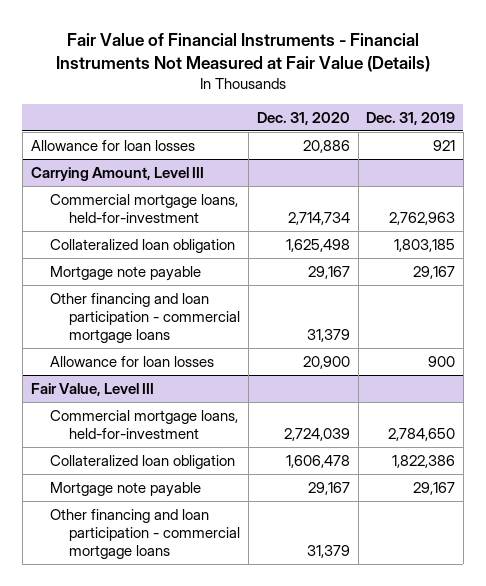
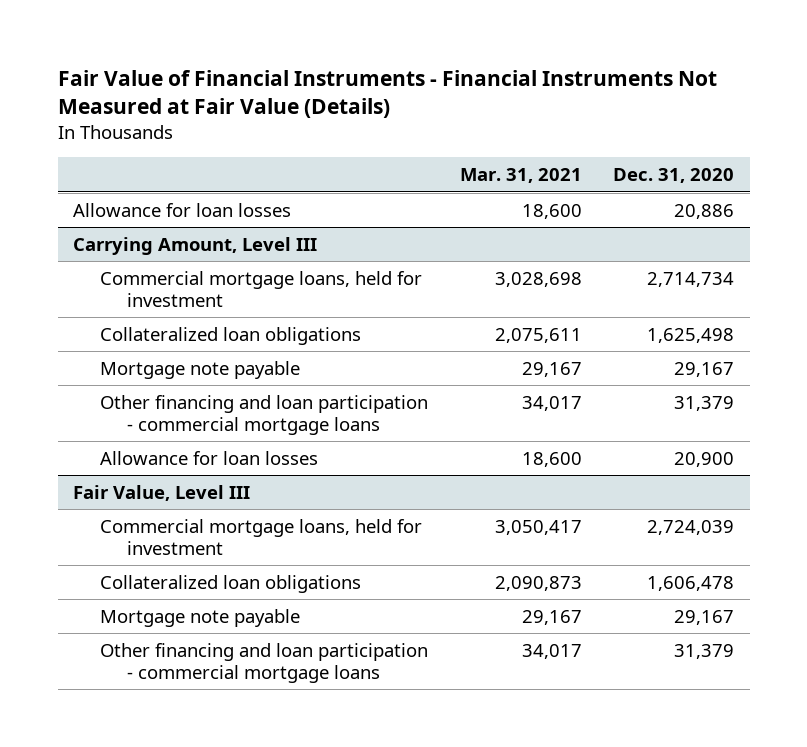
[366,111,456,125] Dec. 31, 2019 -> none
none -> [459,168,582,184] Mar. 31, 2021
[49,193,238,224] Commercial mortgage loans, held-for-investment -> [100,270,423,307] Commercial mortgage loans, held for investment
[49,238,235,253] Collateralized loan obligation -> [100,326,362,345] Collateralized loan obligations
[49,409,238,440] Commercial mortgage loans, held-for-investment -> [100,518,423,555] Commercial mortgage loans, held for investment
[49,454,235,469] Collateralized loan obligation -> [100,574,362,593] Collateralized loan obligations

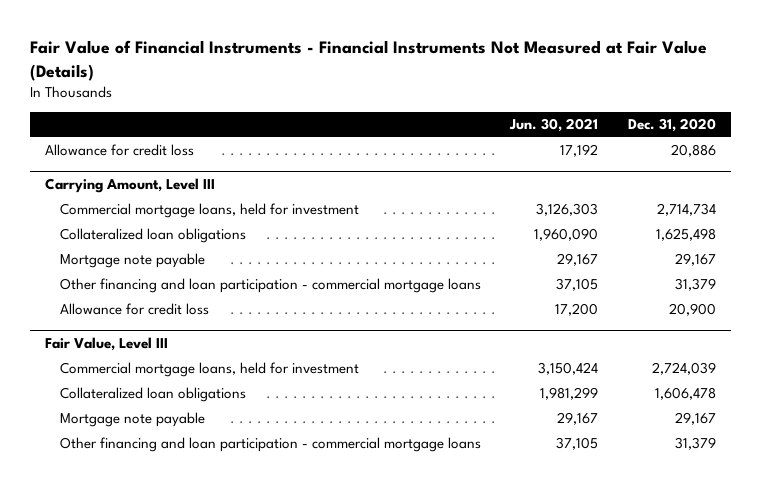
[459,168,582,184] Mar. 31, 2021 -> none
none -> [509,118,599,133] Jun. 30, 2021
[73,202,292,217] Allowance for loan losses -> [44,144,194,157] Allowance for credit loss
[100,450,319,465] Allowance for loan losses -> [59,303,209,316] Allowance for credit loss

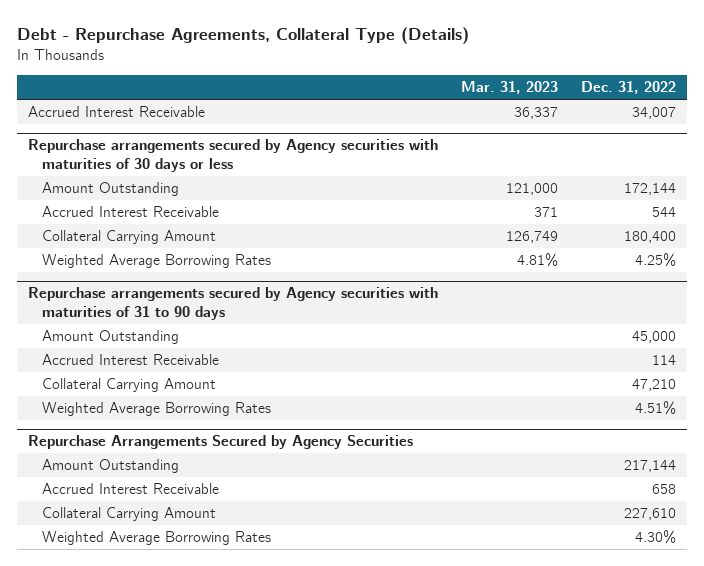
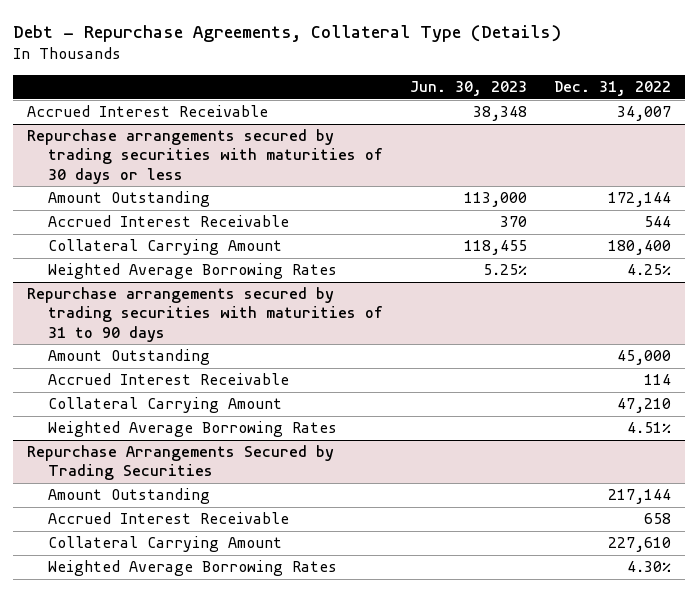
[461,80,559,94] Mar. 31, 2023 -> none
none -> [409,81,527,97] Jun. 30, 2023
[28,139,439,172] Repurchase arrangements secured by Agency securities with maturities of 30 days or less -> [26,129,384,184] Repurchase arrangements secured by trading securities with maturities of 30 days or less
[28,287,439,320] Repurchase arrangements secured by Agency securities with maturities of 31 to 90 days -> [26,287,384,342] Repurchase arrangements secured by trading securities with maturities of 31 to 90 days
[28,435,414,450] Repurchase Arrangements Secured by Agency Securities -> [26,445,334,481] Repurchase Arrangements Secured by Trading Securities

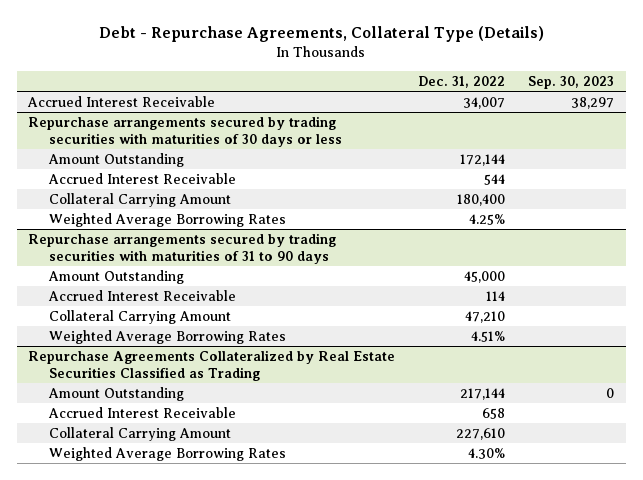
[409,81,527,97] Jun. 30, 2023 -> none
none -> [528,75,615,89] Sep. 30, 2023
[26,445,334,481] Repurchase Arrangements Secured by Trading Securities -> [28,349,396,381] Repurchase Agreements Collateralized by Real Estate Securities Classified as Trading

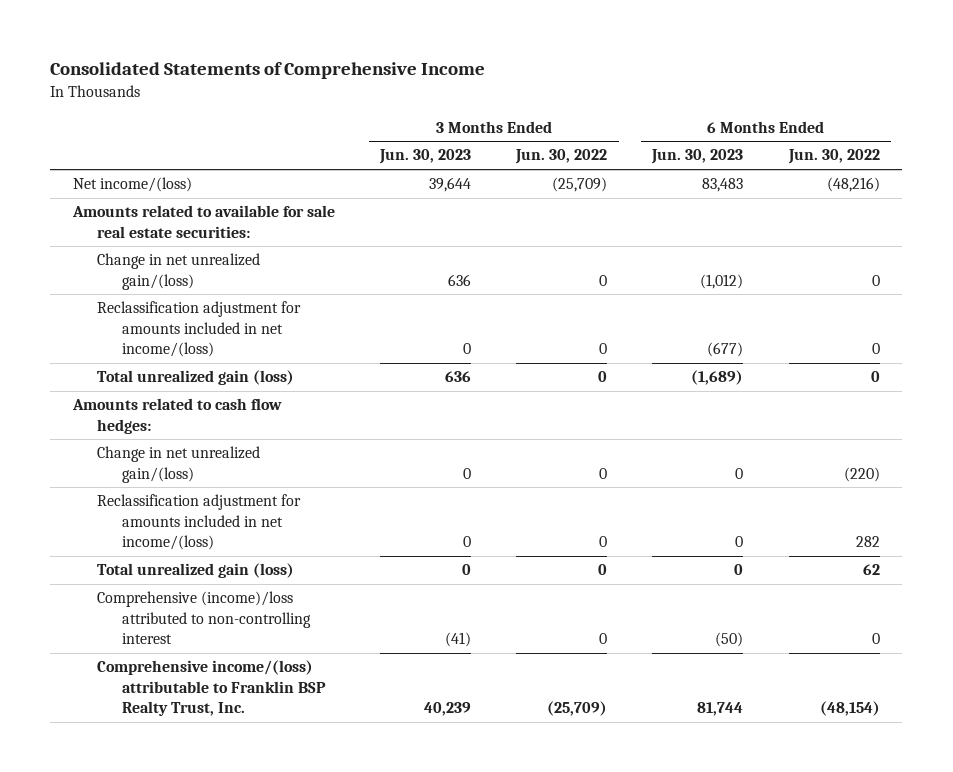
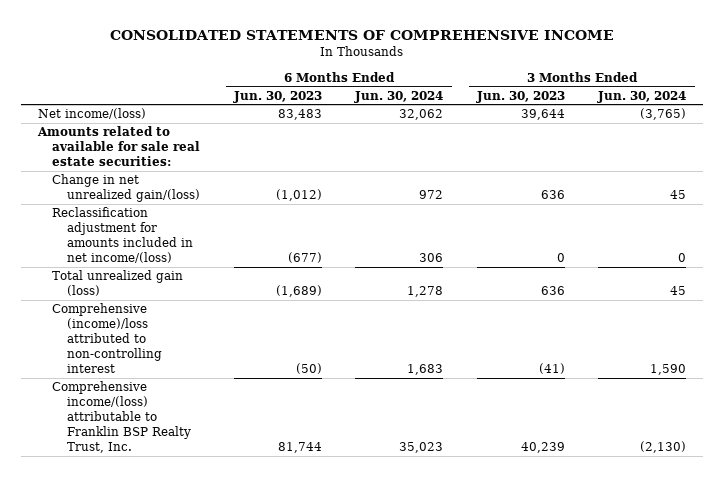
[50,62,486,80] Consolidated Statements of Comprehensive Income -> [110,30,615,41] CONSOLIDATED STATEMENTS OF COMPREHENSIVE INCOME
[515,149,608,165] Jun. 30, 2022 -> none
[787,149,880,165] Jun. 30, 2022 -> none
none -> [354,90,444,103] Jun. 30, 2024
none -> [597,90,687,103] Jun. 30, 2024
[71,398,282,434] Amounts related to cash flow hedges: -> none
[97,446,261,483] Change in net unrealized gain/(loss) -> none
[97,494,302,551] Reclassification adjustment for amounts included in net income/(loss) -> none
[97,563,295,579] Total unrealized gain (loss) -> none

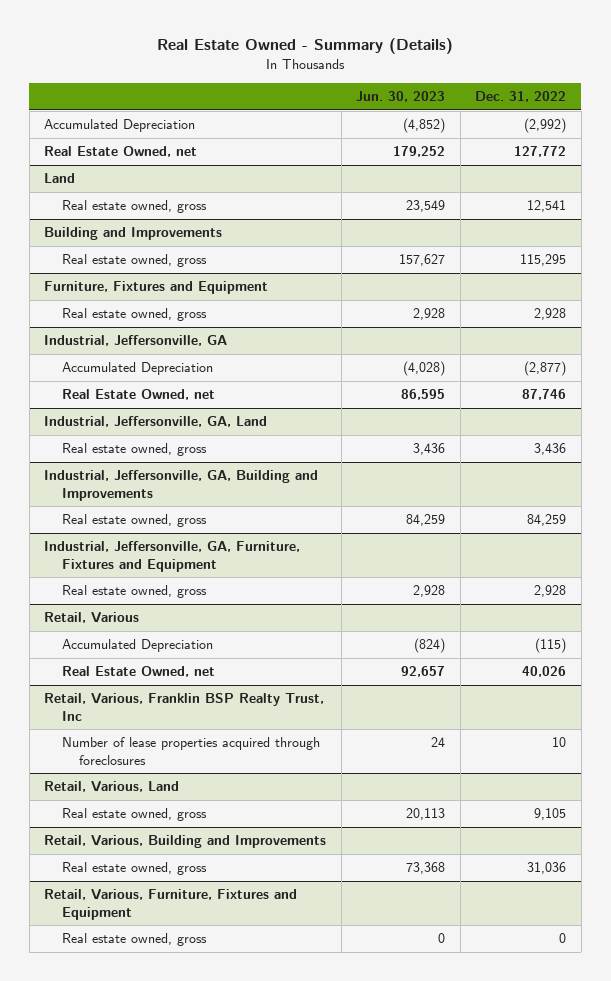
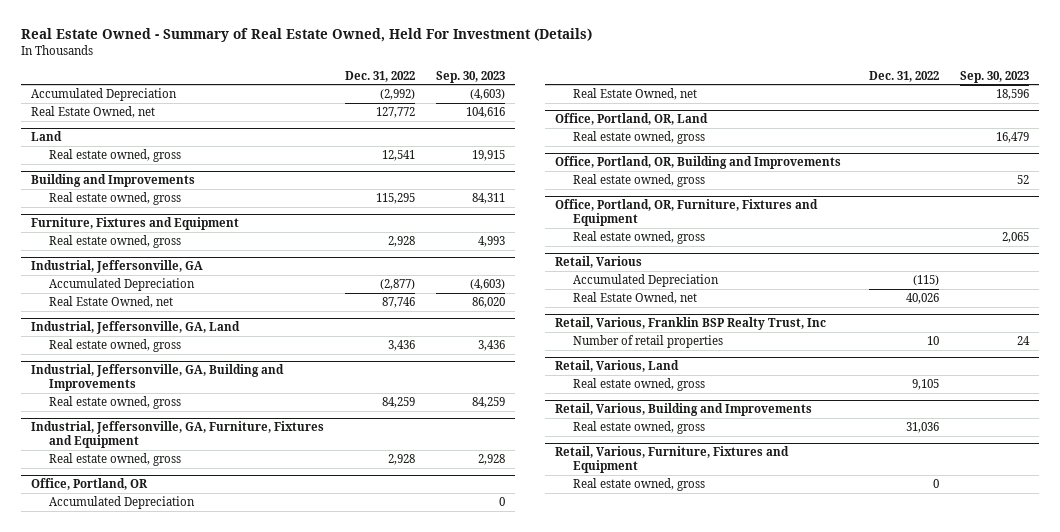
[157,38,454,55] Real Estate Owned - Summary (Details) -> [20,27,592,42] Real Estate Owned - Summary of Real Estate Owned, Held For Investment (Details)
[356,90,446,102] Jun. 30, 2023 -> none
none -> [435,70,505,83] Sep. 30, 2023
none -> [31,478,149,491] Office, Portland, OR
none -> [48,496,195,510] Accumulated Depreciation
none -> [572,88,697,101] Real Estate Owned, net
none -> [555,113,709,126] Office, Portland, OR, Land
none -> [572,131,705,145] Real estate owned, gross
none -> [555,156,842,170] Office, Portland, OR, Building and Improvements
none -> [572,174,705,188] Real estate owned, gross
none -> [555,199,819,227] Office, Portland, OR, Furniture, Fixtures and Equipment
none -> [572,231,705,245] Real estate owned, gross
[61,737,320,765] Number of lease properties acquired through foreclosures -> [572,335,723,349] Number of retail properties

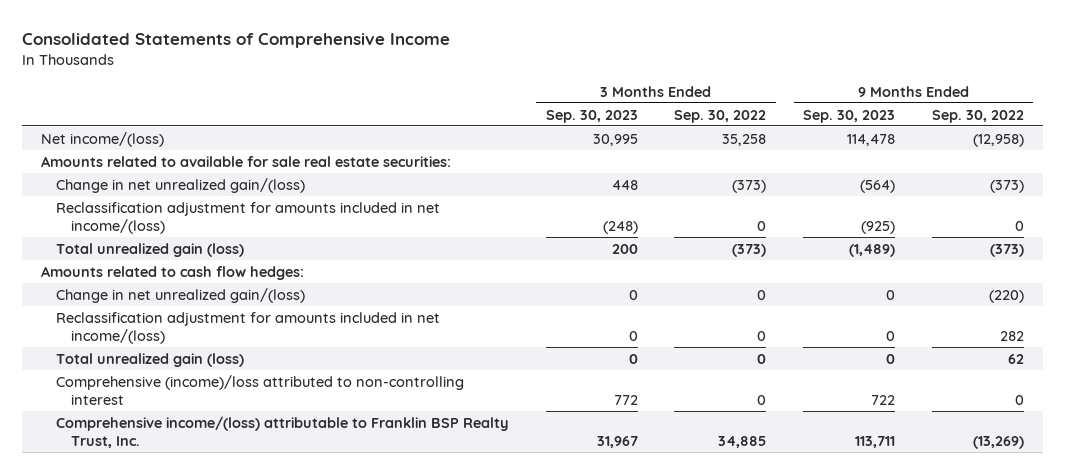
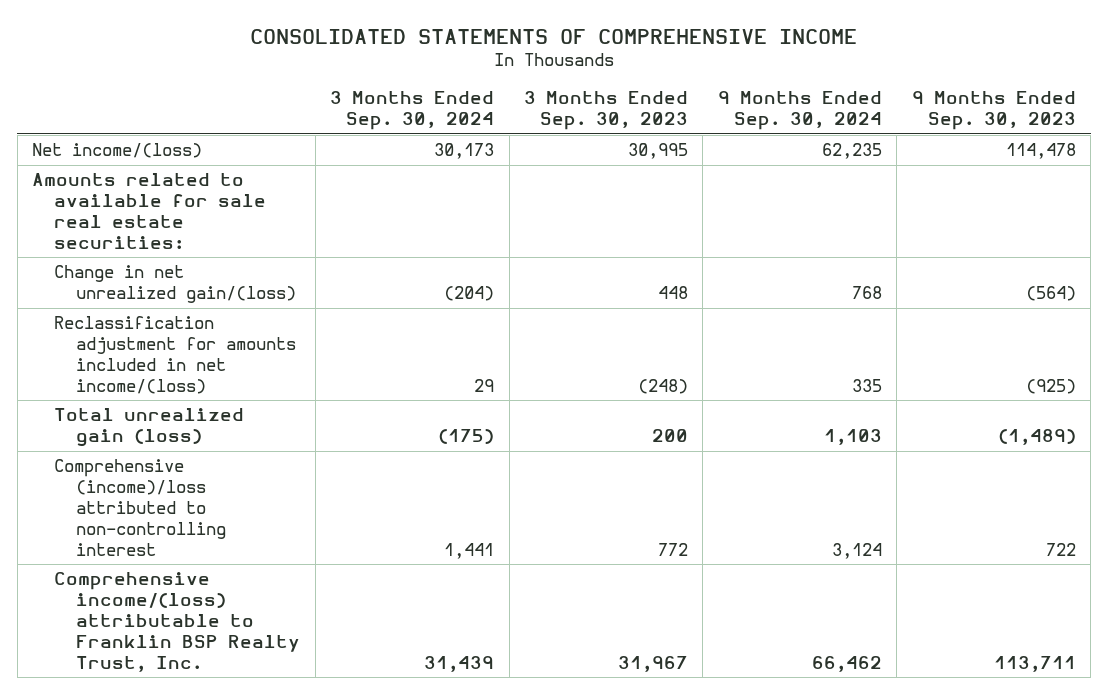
[22,33,451,49] Consolidated Statements of Comprehensive Income -> [250,28,858,44] CONSOLIDATED STATEMENTS OF COMPREHENSIVE INCOME
[674,109,767,123] Sep. 30, 2022 -> none
[932,109,1025,123] Sep. 30, 2022 -> none
none -> [330,91,495,131] 3 Months Ended Sep. 30, 2024
none -> [717,91,882,131] 9 Months Ended Sep. 30, 2024
[40,265,304,280] Amounts related to cash flow hedges: -> none
[55,287,305,303] Change in net unrealized gain/(loss) -> none
[55,311,440,344] Reclassification adjustment for amounts included in net income/(loss) -> none
[55,352,244,367] Total unrealized gain (loss) -> none

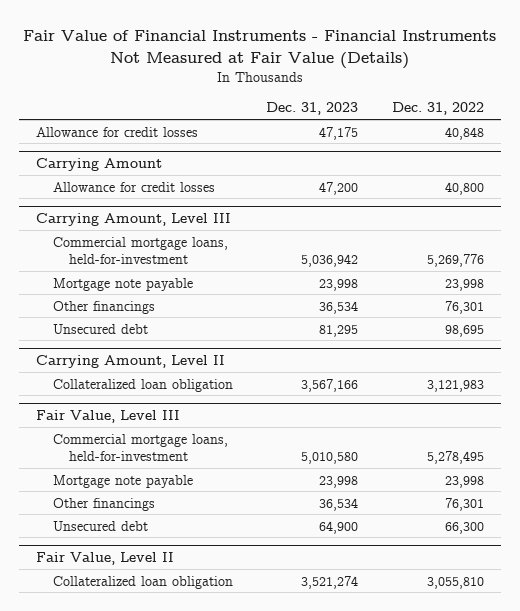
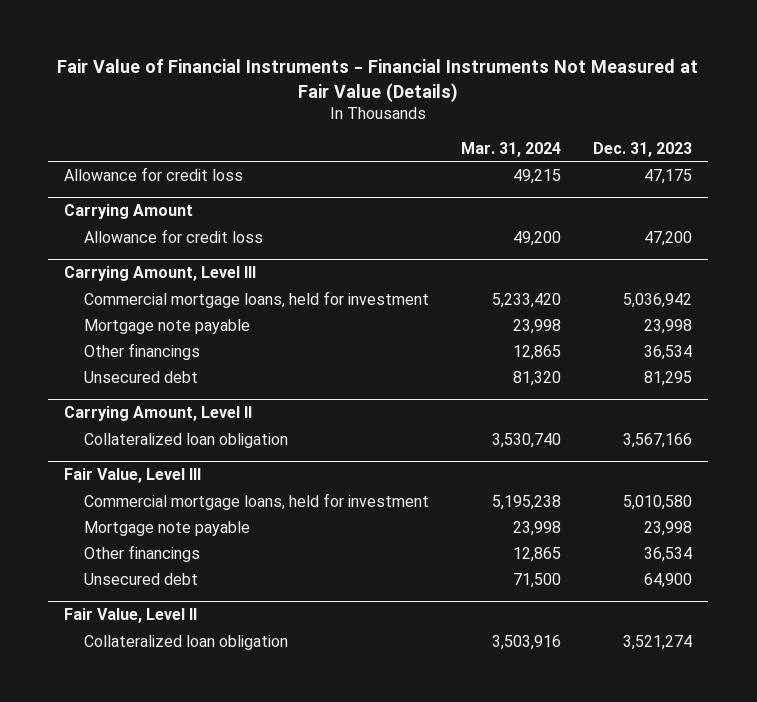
[392,102,485,116] Dec. 31, 2022 -> none
none -> [461,141,562,157] Mar. 31, 2024
[35,126,198,137] Allowance for credit losses -> [64,166,244,181] Allowance for credit loss
[52,181,215,192] Allowance for credit losses -> [84,228,264,243] Allowance for credit loss
[52,236,228,265] Commercial mortgage loans, held-for-investment -> [84,290,430,308] Commercial mortgage loans, held for investment
[52,433,228,462] Commercial mortgage loans, held-for-investment -> [84,492,430,510] Commercial mortgage loans, held for investment

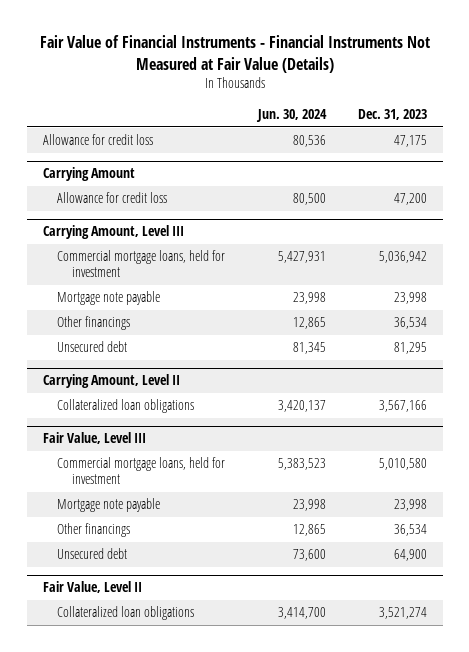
[461,141,562,157] Mar. 31, 2024 -> none
none -> [255,109,327,123] Jun. 30, 2024
[84,432,289,448] Collateralized loan obligation -> [57,399,195,414] Collateralized loan obligations
[84,634,289,650] Collateralized loan obligation -> [57,606,195,621] Collateralized loan obligations

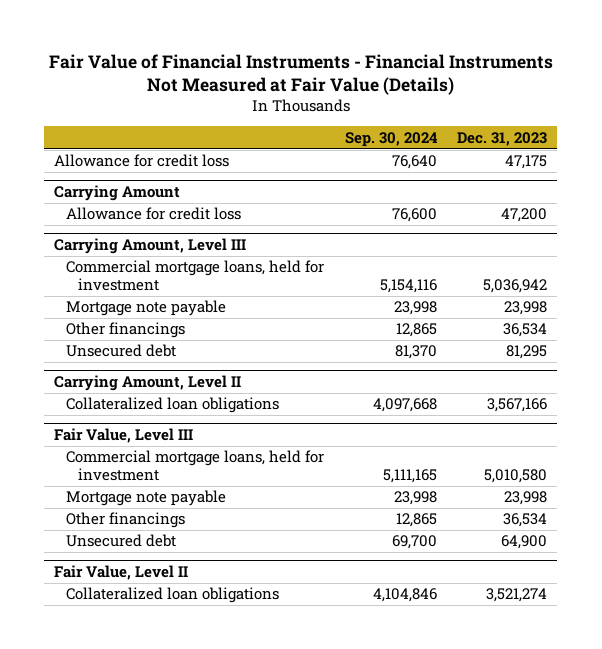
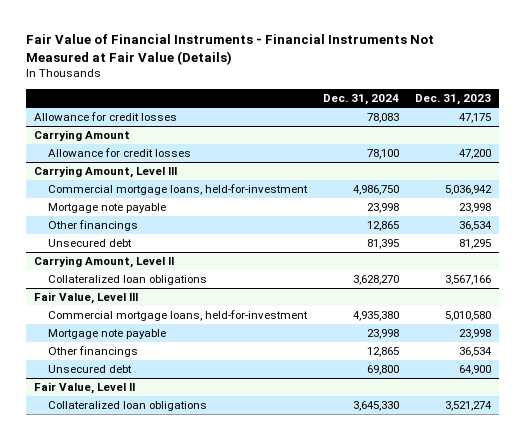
[344,131,438,147] Sep. 30, 2024 -> none
none -> [323,94,400,106] Dec. 31, 2024
[54,154,230,168] Allowance for credit loss -> [34,112,178,122] Allowance for credit losses
[66,207,242,221] Allowance for credit loss -> [48,148,192,158] Allowance for credit losses
[66,260,325,292] Commercial mortgage loans, held for investment -> [48,184,309,196] Commercial mortgage loans, held-for-investment
[66,450,325,482] Commercial mortgage loans, held for investment -> [48,310,309,322] Commercial mortgage loans, held-for-investment

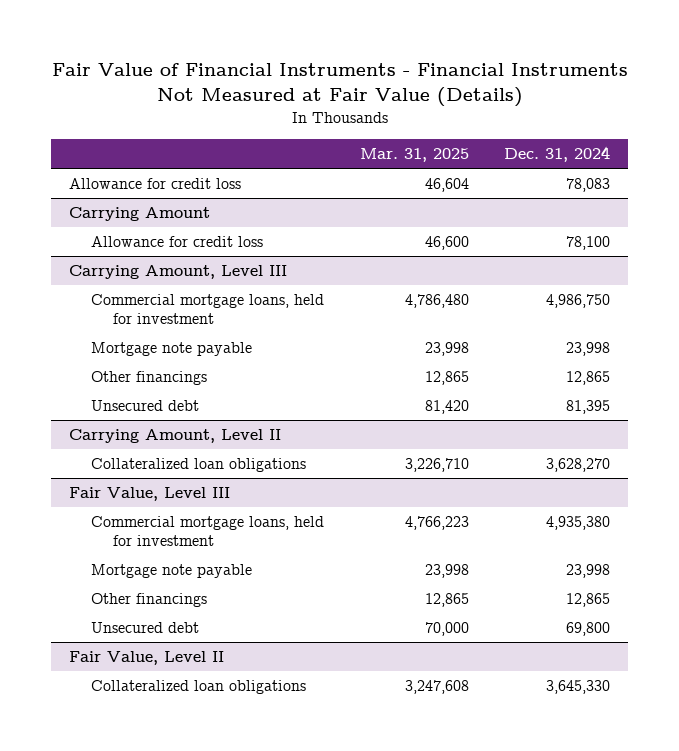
[414,94,491,106] Dec. 31, 2023 -> none
none -> [359,148,469,163] Mar. 31, 2025
[34,112,178,122] Allowance for credit losses -> [69,178,242,190] Allowance for credit loss
[48,148,192,158] Allowance for credit losses -> [91,236,264,248] Allowance for credit loss
[48,184,309,196] Commercial mortgage loans, held-for-investment -> [91,294,325,325] Commercial mortgage loans, held for investment
[48,310,309,322] Commercial mortgage loans, held-for-investment -> [91,516,325,547] Commercial mortgage loans, held for investment

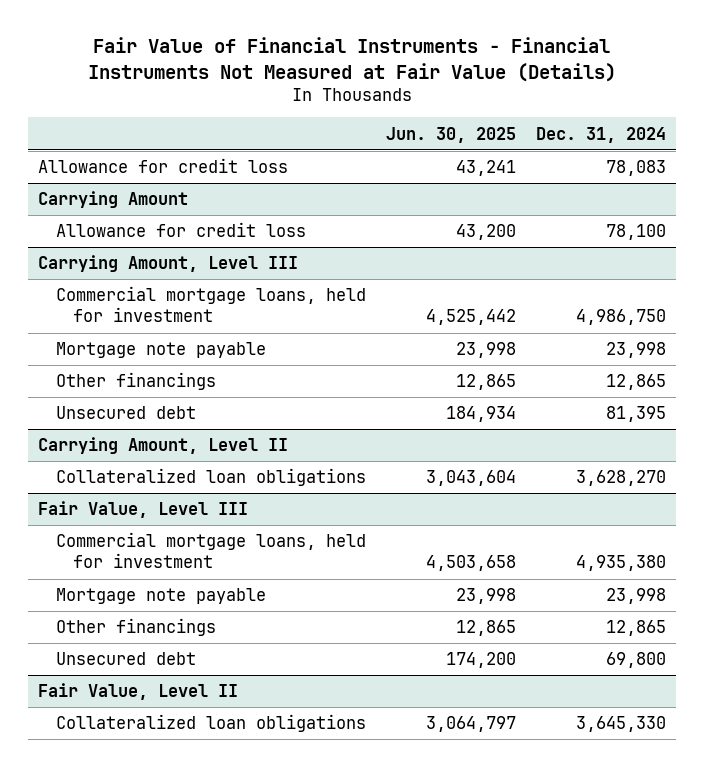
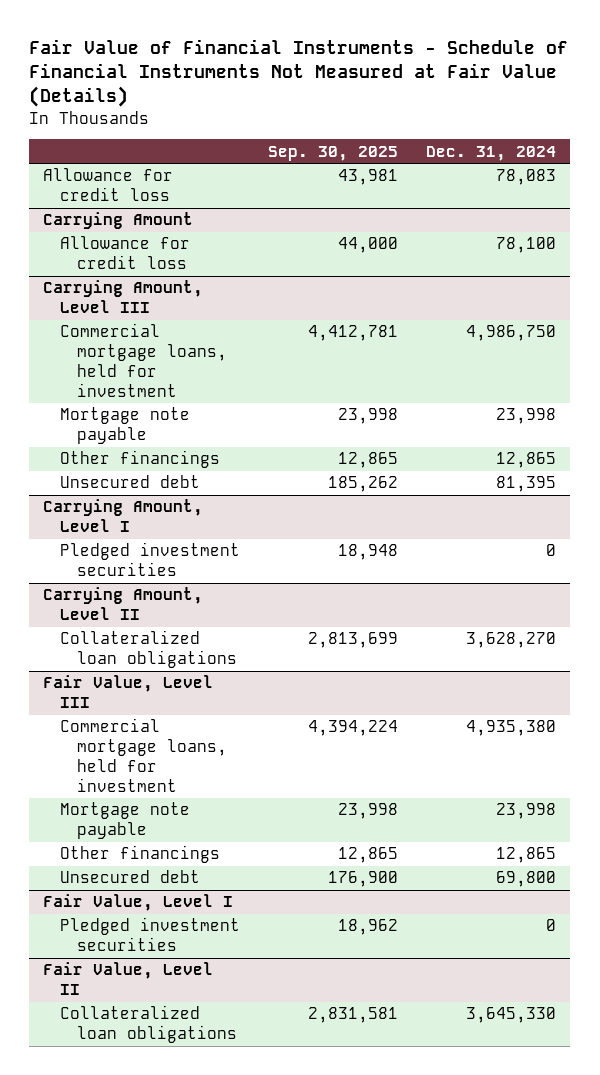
[88,37,617,82] Fair Value of Financial Instruments - Financial Instruments Not Measured at Fair Value (Details) -> [29,38,569,108] Fair Value of Financial Instruments - Schedule of Financial Instruments Not Measured at Fair Value (Details)
[385,126,516,143] Jun. 30, 2025 -> none
none -> [268,145,399,161] Sep. 30, 2025
none -> [43,499,204,533] Carrying Amount, Level I
none -> [60,542,241,577] Pledged investment securities
none -> [43,894,234,912] Fair Value, Level I
none -> [60,917,241,952] Pledged investment securities

